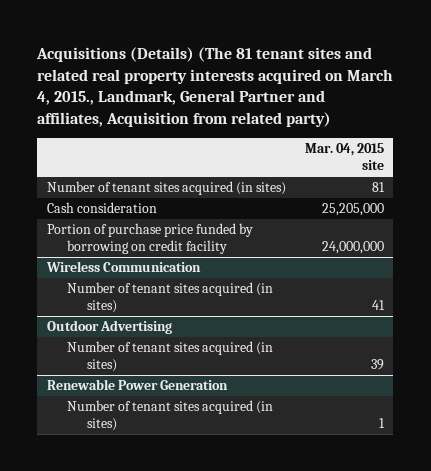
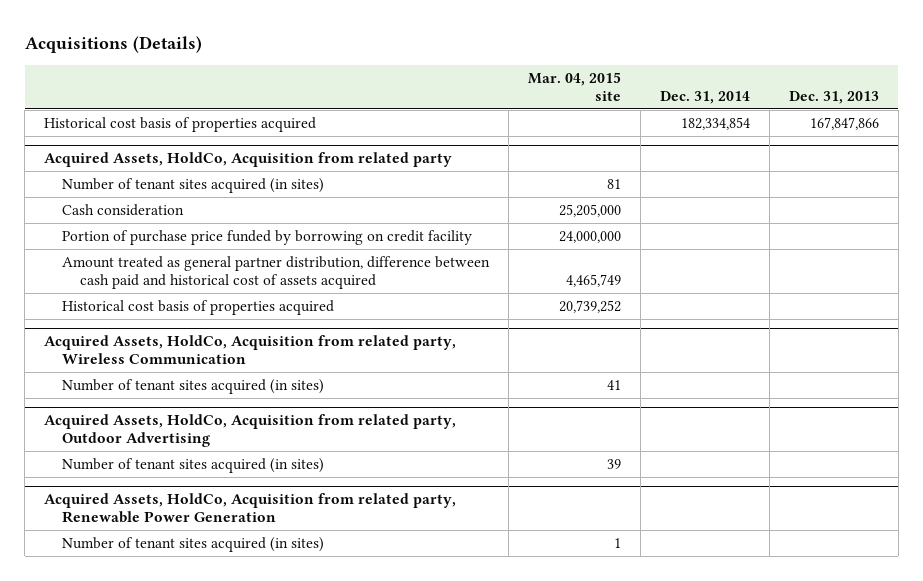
[36,47,394,128] Acquisitions (Details) (The 81 tenant sites and related real property interests acquired on March 4, 2015., Landmark, General Partner and affiliates, Acquisition from related party) -> [24,35,202,53] Acquisitions (Details)
none -> [659,90,750,104] Dec. 31, 2014
none -> [788,90,879,104] Dec. 31, 2013
none -> [43,116,316,132] Historical cost basis of properties acquired
none -> [43,152,452,168] Acquired Assets, HoldCo, Acquisition from related party
[45,261,201,273] Wireless Communication -> none
none -> [62,255,491,290] Amount treated as general partner distribution, difference between cash paid and historical cost of assets acquired
none -> [62,299,335,315] Historical cost basis of properties acquired
none -> [43,335,456,365] Acquired Assets, HoldCo, Acquisition from related party, Wireless Communication
[46,320,172,335] Outdoor Advertising -> none
none -> [43,414,456,448] Acquired Assets, HoldCo, Acquisition from related party, Outdoor Advertising
[46,379,228,391] Renewable Power Generation -> none
none -> [43,493,456,524] Acquired Assets, HoldCo, Acquisition from related party, Renewable Power Generation

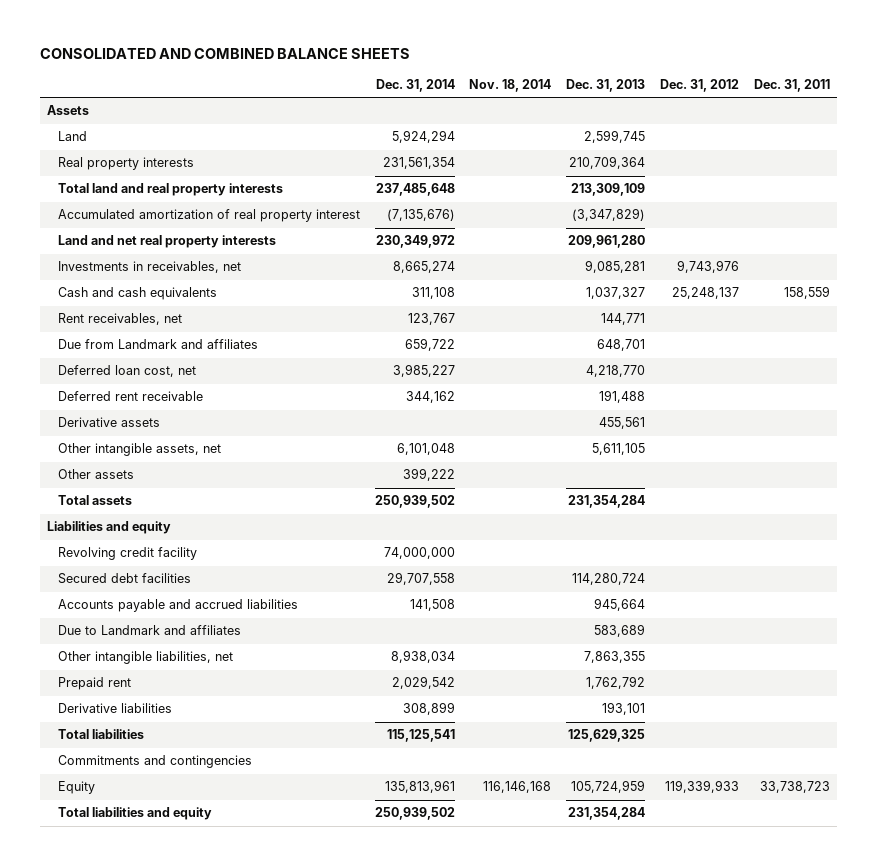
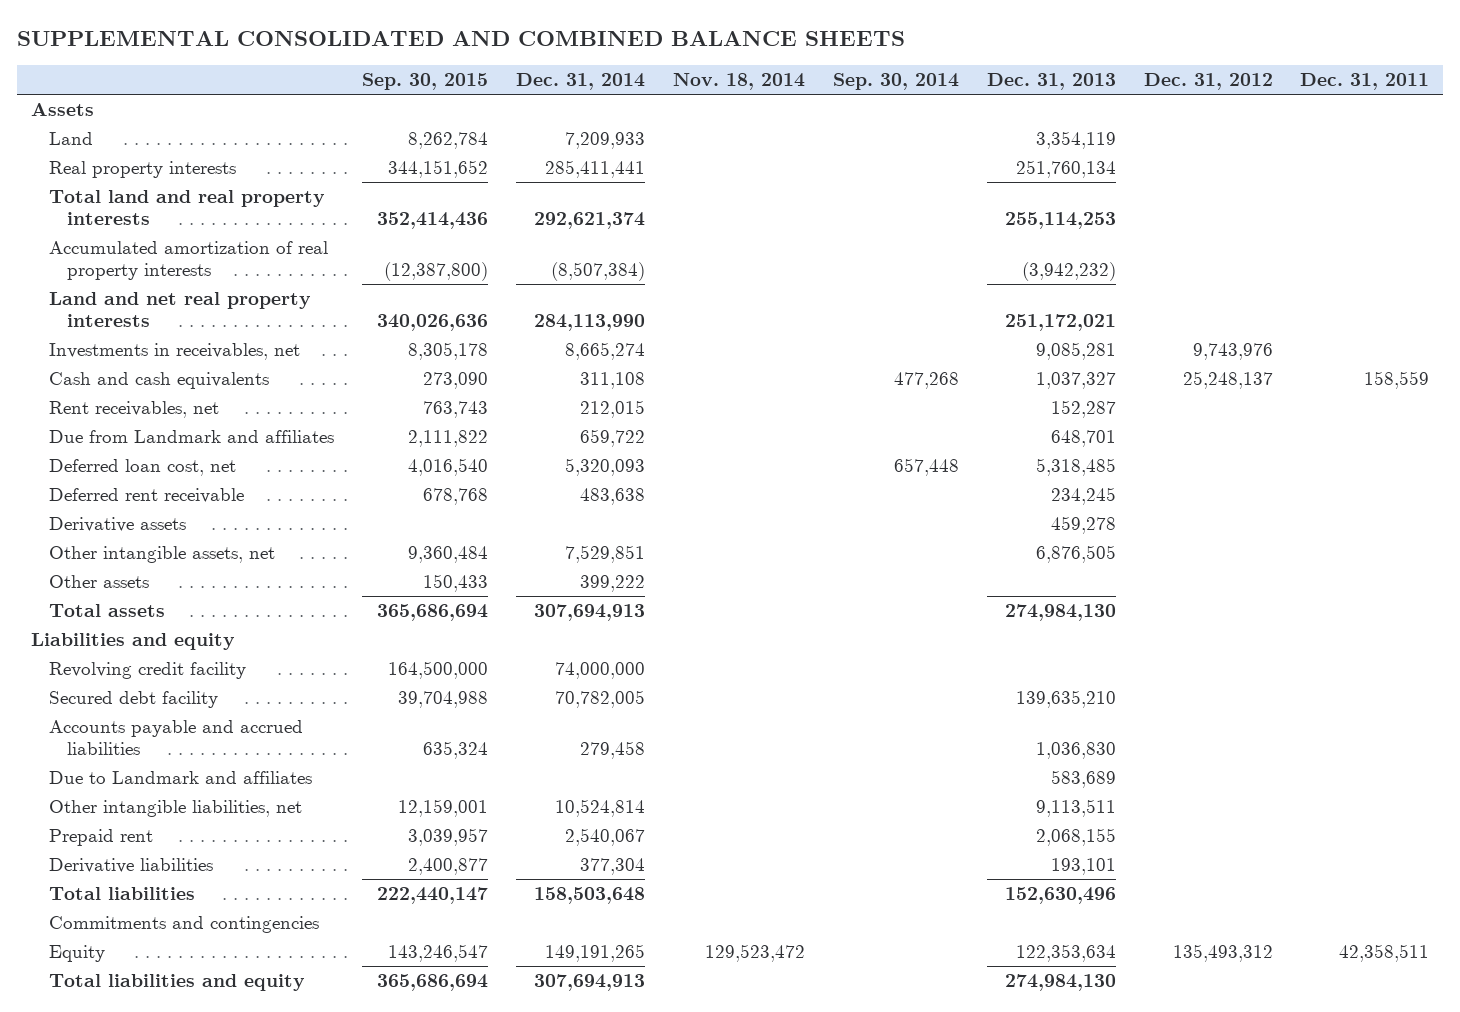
[39,47,410,59] CONSOLIDATED AND COMBINED BALANCE SHEETS -> [16,31,905,47] SUPPLEMENTAL CONSOLIDATED AND COMBINED BALANCE SHEETS
none -> [361,73,488,91] Sep. 30, 2015
none -> [832,73,959,91] Sep. 30, 2014
[391,130,455,144] 5,924,294 -> [564,132,645,150] 7,209,933
[584,130,646,144] 2,599,745 -> [1035,131,1116,150] 3,354,119
[382,157,455,170] 231,561,354 -> [544,160,645,179] 285,411,441
[569,156,646,170] 210,709,364 -> [1015,160,1116,179] 251,760,134
[375,183,455,197] 237,485,648 -> [533,212,645,230] 292,621,374
[571,183,646,197] 213,309,109 -> [1004,212,1116,230] 255,114,253
[58,209,361,223] Accumulated amortization of real property interest -> [48,241,328,281] Accumulated amortization of real property interests
[386,209,455,222] (7,135,676) -> [550,262,645,282] (8,507,384)
[572,208,646,222] (3,347,829) -> [1021,262,1116,282] (3,942,232)
[375,235,455,249] 230,349,972 -> [533,314,645,332] 284,113,990
[568,235,646,249] 209,961,280 -> [1004,314,1116,332] 251,172,021
[407,313,455,326] 123,767 -> [579,400,645,419] 212,015
[601,313,646,326] 144,771 -> [1050,400,1116,419] 152,287
[392,364,455,378] 3,985,227 -> [564,458,645,477] 5,320,093
[586,365,646,378] 4,218,770 -> [1035,458,1116,477] 5,318,485
[405,391,455,404] 344,162 -> [579,488,645,506] 483,638
[599,390,646,404] 191,488 -> [1050,487,1116,506] 234,245
[599,417,646,430] 455,561 -> [1050,516,1116,535] 459,278
[396,443,455,456] 6,101,048 -> [564,545,645,564] 7,529,851
[592,443,646,456] 5,611,105 -> [1035,545,1116,564] 6,876,505
[374,495,455,509] 250,939,502 -> [533,604,645,622] 307,694,913
[568,495,646,509] 231,354,284 -> [1004,604,1116,622] 274,984,130
[58,573,192,585] Secured debt facilities -> [48,691,218,709] Secured debt facility
[386,572,455,586] 29,707,558 -> [554,690,645,709] 70,782,005
[572,573,646,586] 114,280,724 -> [1015,690,1116,709] 139,635,210
[409,599,455,612] 141,508 -> [579,741,645,760] 279,458
[594,598,646,612] 945,664 -> [1035,742,1116,760] 1,036,830
[390,650,455,664] 8,938,034 -> [554,799,645,818] 10,524,814
[584,651,646,664] 7,863,355 -> [1035,799,1116,818] 9,113,511
[391,676,455,690] 2,029,542 -> [564,828,645,847] 2,540,067
[586,676,646,690] 1,762,792 -> [1035,828,1116,847] 2,068,155
[402,702,455,716] 308,899 -> [579,858,645,876] 377,304
[386,729,455,743] 115,125,541 -> [533,887,645,905] 158,503,648
[568,729,646,743] 125,629,325 -> [1004,887,1116,905] 152,630,496
[384,780,455,794] 135,813,961 -> [544,944,645,963] 149,191,265
[483,781,552,794] 116,146,168 -> [704,944,805,963] 129,523,472
[571,780,646,794] 105,724,959 -> [1015,944,1116,963] 122,353,634
[664,780,739,794] 119,339,933 -> [1172,944,1273,963] 135,493,312
[759,781,830,794] 33,738,723 -> [1339,944,1430,963] 42,358,511
[374,807,455,821] 250,939,502 -> [533,974,645,992] 307,694,913
[568,807,646,821] 231,354,284 -> [1004,974,1116,992] 274,984,130

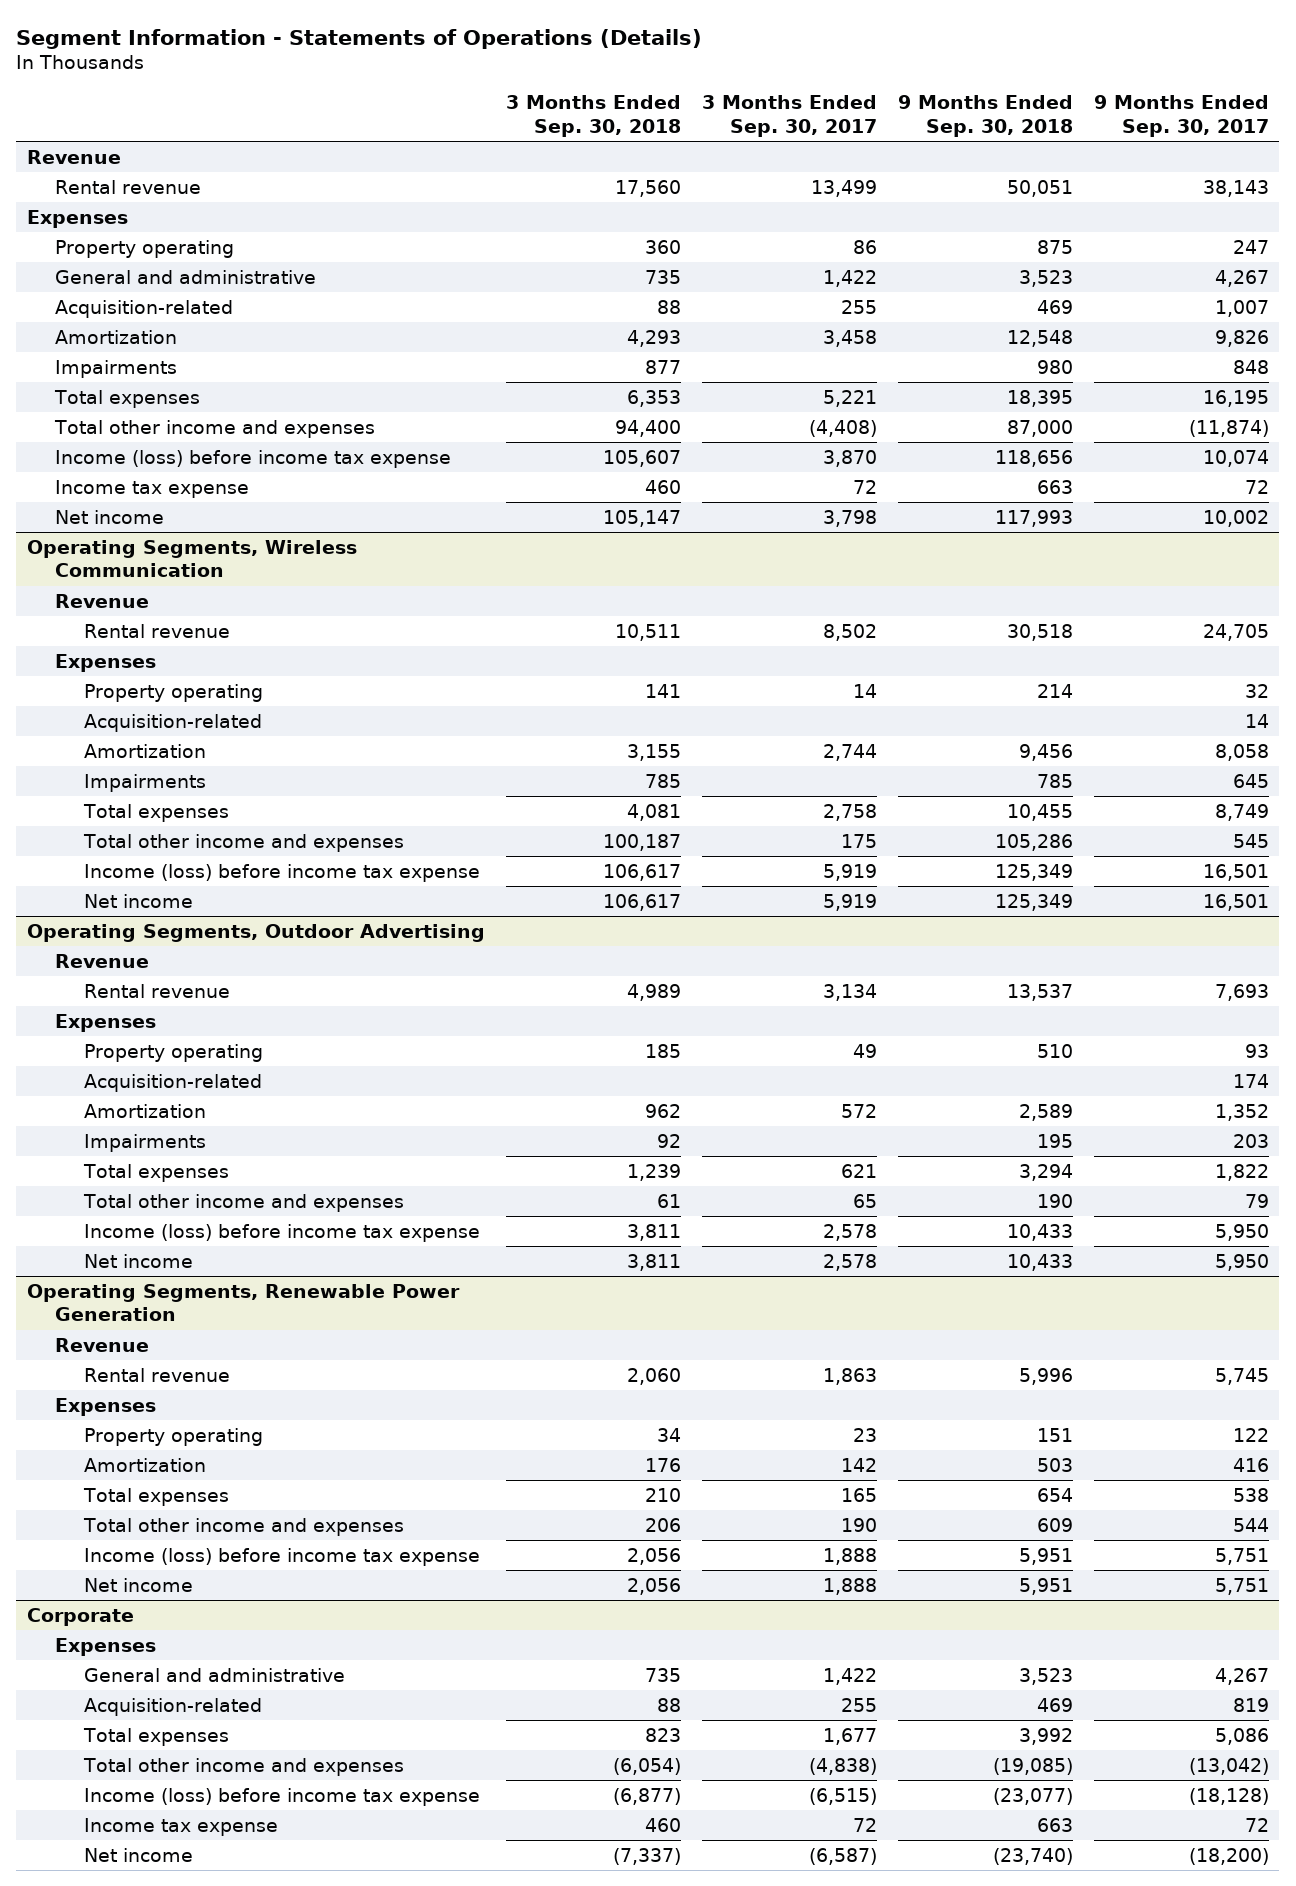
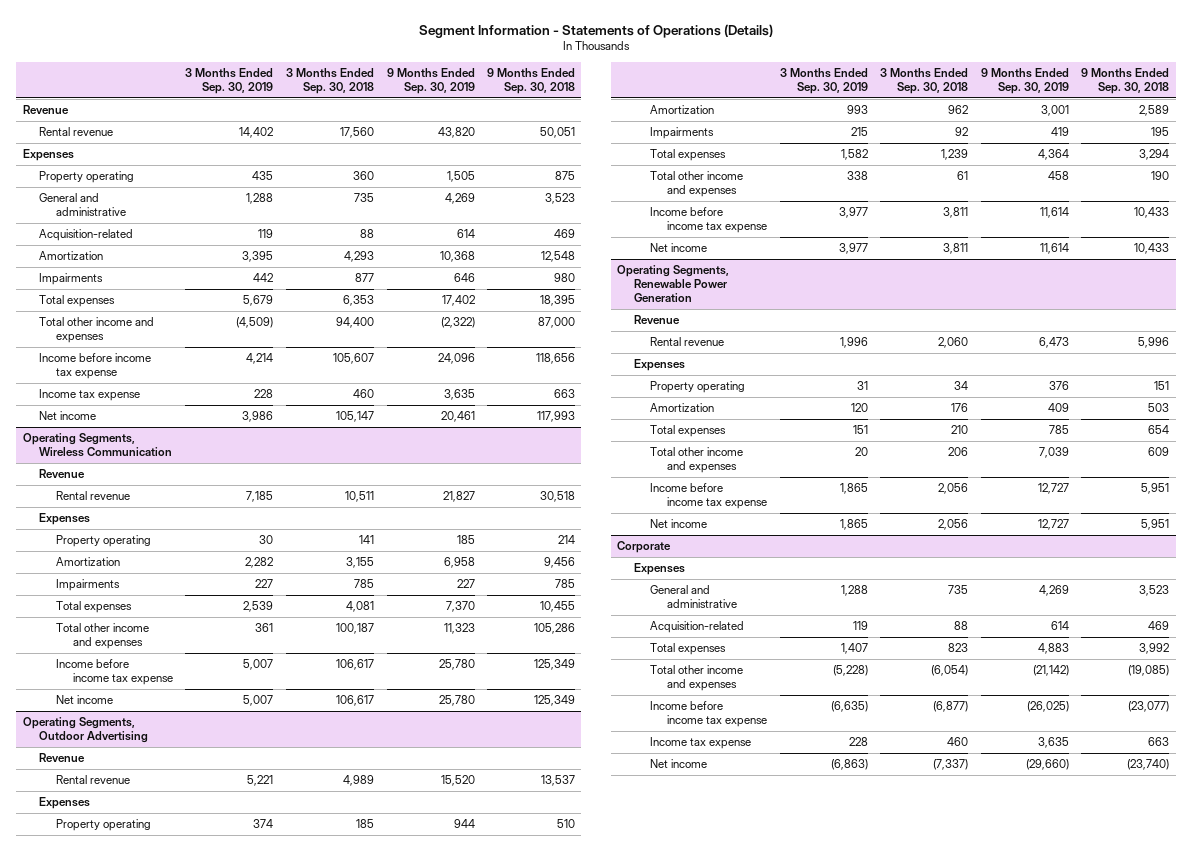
[701,95,877,137] 3 Months Ended Sep. 30, 2017 -> none
[1093,95,1269,137] 9 Months Ended Sep. 30, 2017 -> none
none -> [185,68,274,95] 3 Months Ended Sep. 30, 2019
none -> [386,68,475,95] 9 Months Ended Sep. 30, 2019
[55,449,452,468] Income (loss) before income tax expense -> [39,353,152,380] Income before income tax expense
[83,713,262,732] Acquisition-related -> none
[83,863,480,882] Income (loss) before income tax expense -> [56,659,173,686] Income before income tax expense
[83,1073,262,1092] Acquisition-related -> none
[83,1223,480,1242] Income (loss) before income tax expense -> [650,207,767,234] Income before income tax expense
[83,1547,480,1566] Income (loss) before income tax expense -> [650,483,767,510] Income before income tax expense
[83,1787,480,1806] Income (loss) before income tax expense -> [650,701,767,728] Income before income tax expense

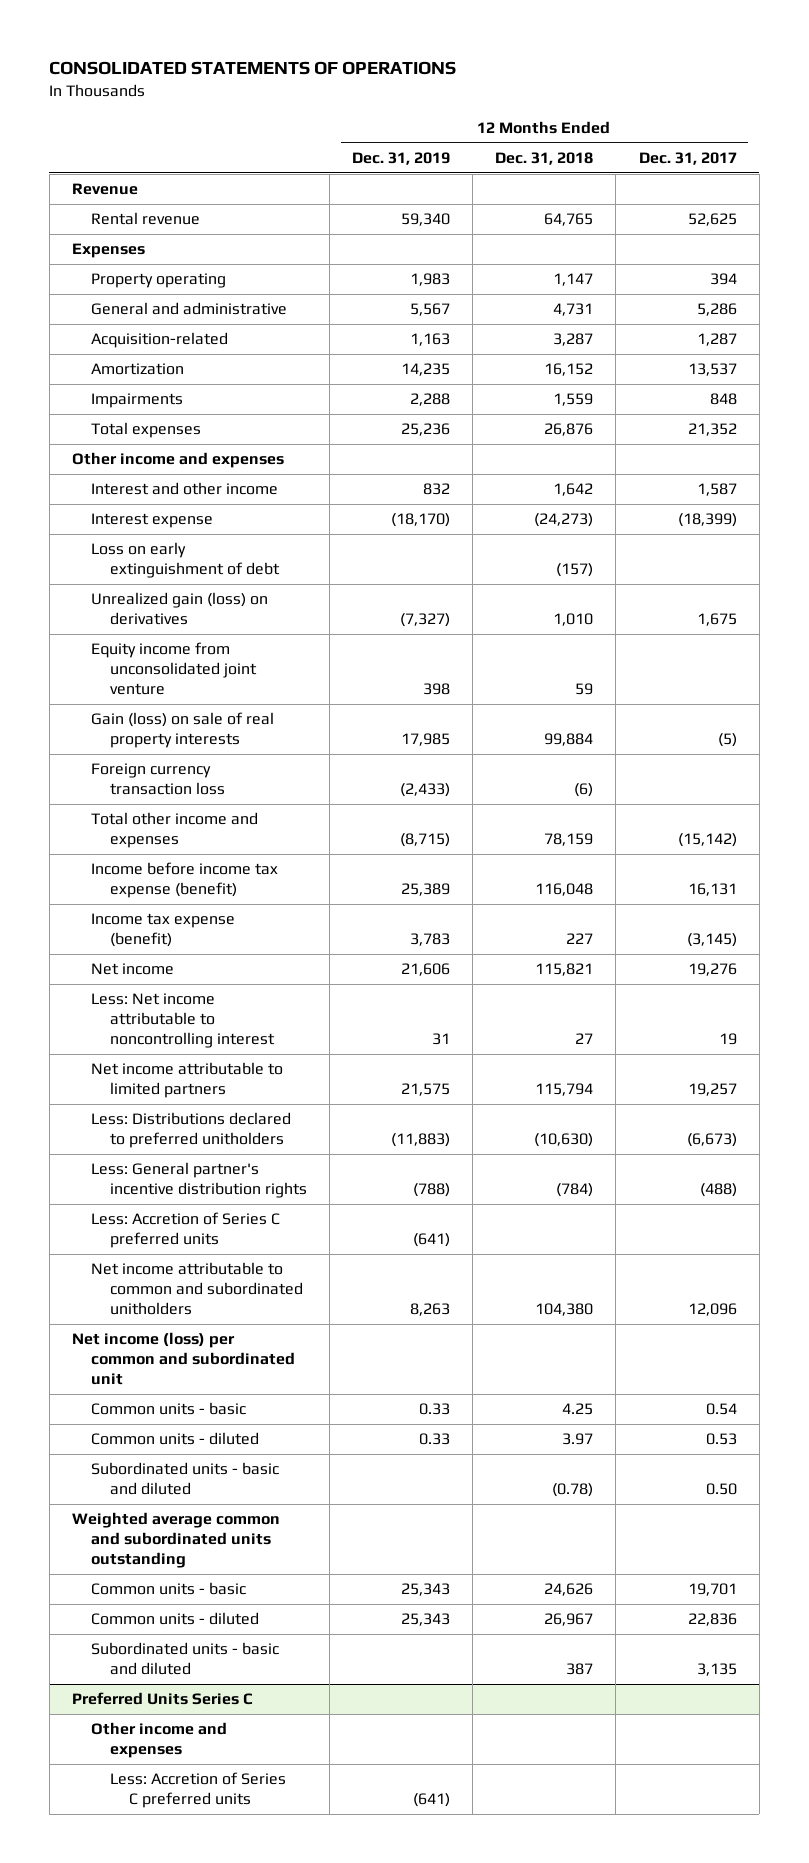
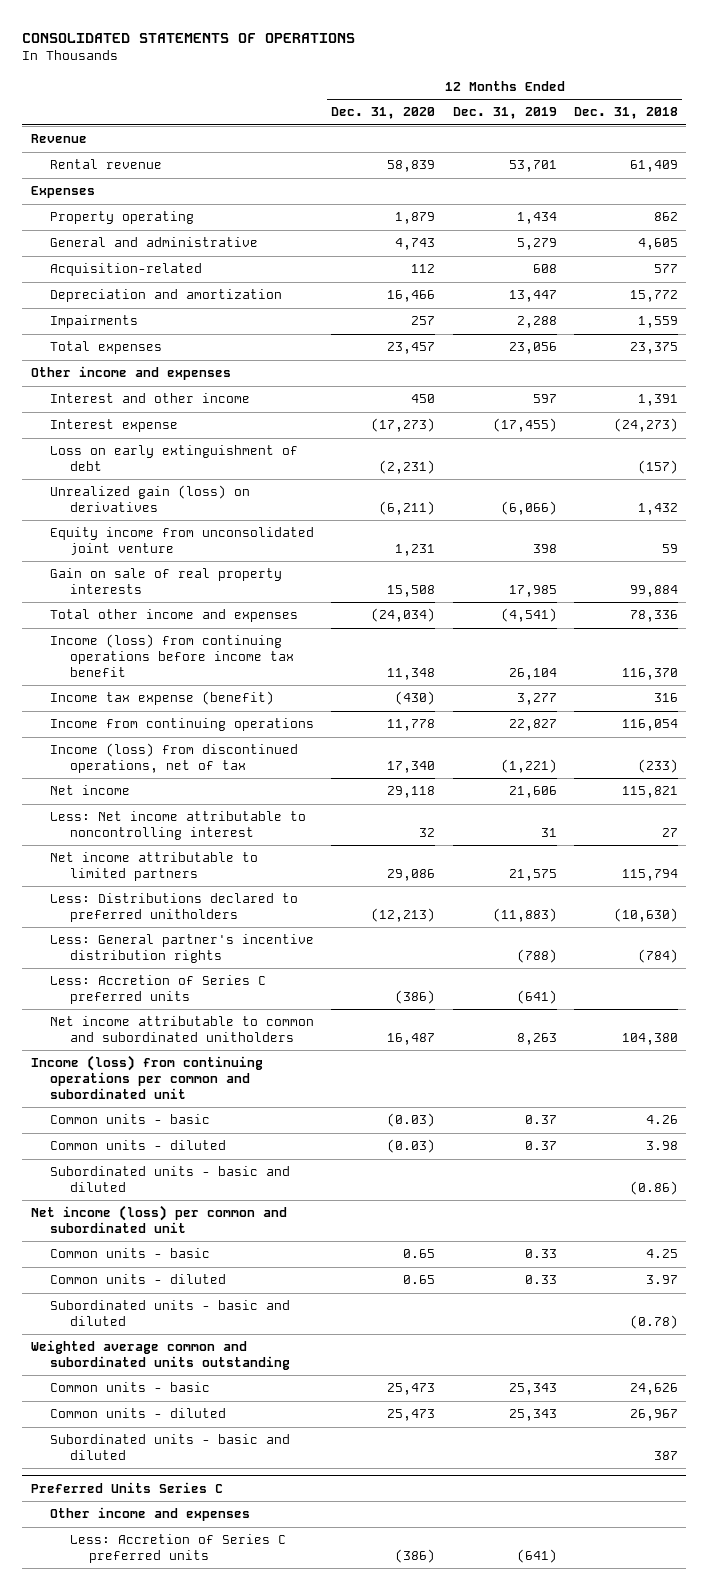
[638,152,737,166] Dec. 31, 2017 -> none
none -> [331,107,436,120] Dec. 31, 2020
[401,213,451,227] 59,340 -> [508,160,557,173] 53,701
[544,213,594,227] 64,765 -> [629,160,678,173] 61,409
[90,363,184,376] Amortization -> none
[410,273,451,287] 1,983 -> [516,212,557,225] 1,434
[553,273,594,287] 1,147 -> [653,212,678,222] 862
[410,303,451,317] 5,567 -> [516,238,557,251] 5,279
[553,303,594,317] 4,731 -> [637,238,678,251] 4,605
[410,333,451,347] 1,163 -> [532,264,557,274] 608
[553,333,594,347] 3,287 -> [653,264,678,274] 577
none -> [50,289,283,303] Depreciation and amortization
[401,423,451,437] 25,236 -> [508,342,557,355] 23,056
[544,423,594,437] 26,876 -> [629,342,678,355] 23,375
[423,483,451,496] 832 -> [532,394,557,404] 597
[553,483,594,497] 1,642 -> [637,394,678,407] 1,391
[391,513,451,528] (18,170) -> [492,418,557,433] (17,455)
[400,613,451,628] (7,327) -> [500,501,557,516] (6,066)
[553,613,594,627] 1,010 -> [637,503,678,516] 1,432
[90,763,225,796] Foreign currency transaction loss -> none
[90,712,274,749] Gain (loss) on sale of real property interests -> [50,568,283,595] Gain on sale of real property interests
[400,833,451,848] (8,715) -> [500,608,557,623] (4,541)
[544,833,594,847] 78,159 -> [629,610,678,623] 78,336
[90,862,278,899] Income before income tax expense (benefit) -> [50,634,294,678] Income (loss) from continuing operations before income tax benefit
[401,883,451,897] 25,389 -> [508,668,557,681] 26,104
[535,883,594,897] 116,048 -> [621,668,678,681] 116,370
[410,933,451,947] 3,783 -> [516,693,557,706] 3,277
[566,933,594,945] 227 -> [653,693,678,703] 316
none -> [50,718,315,732] Income from continuing operations
none -> [50,743,299,774] Income (loss) from discontinued operations, net of tax
none -> [30,1055,263,1100] Income (loss) from continuing operations per common and subordinated unit
none -> [50,1114,211,1125] Common units - basic
none -> [50,1140,227,1151] Common units - diluted
none -> [50,1166,291,1193] Subordinated units - basic and diluted

